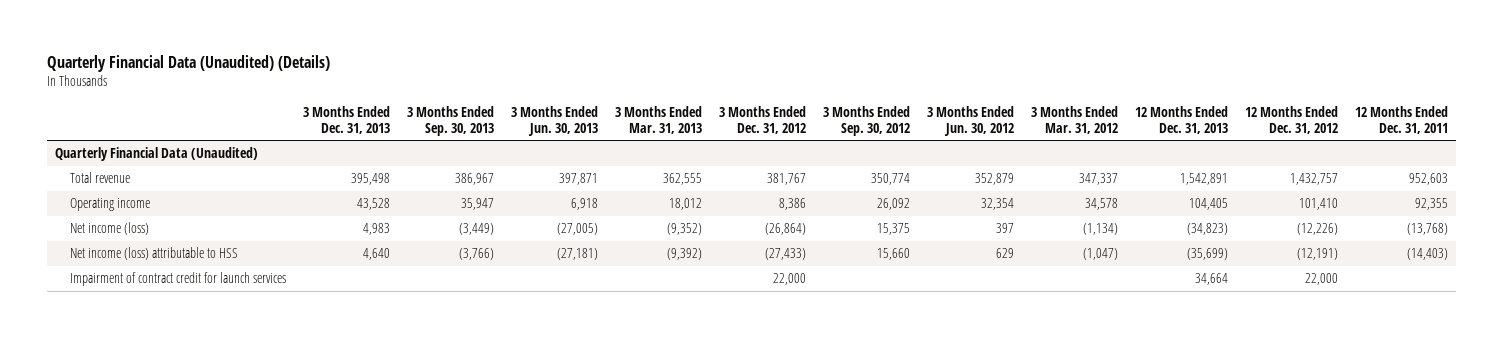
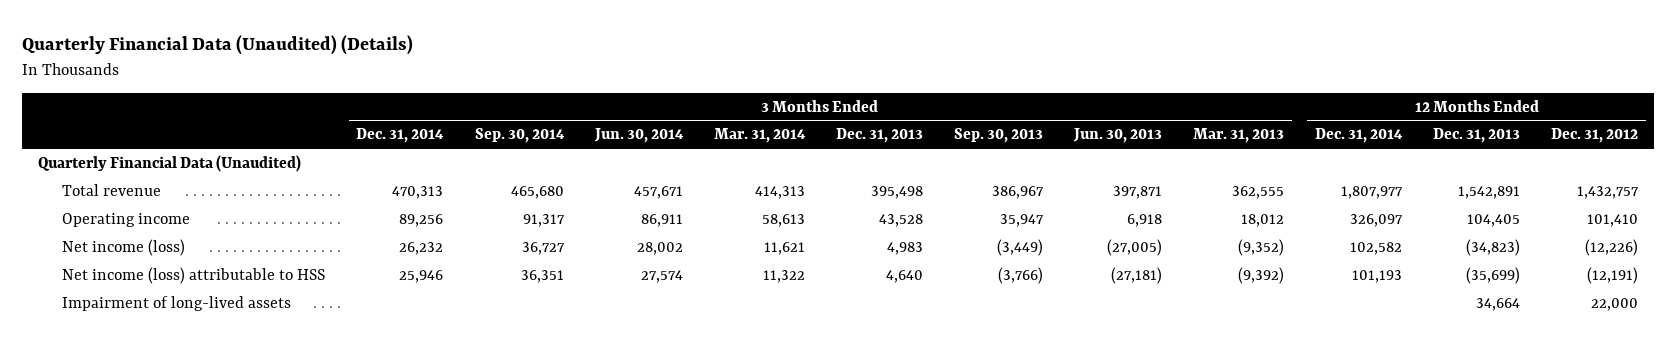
[718,105,806,134] 3 Months Ended Dec. 31, 2012 -> none
[822,105,910,136] 3 Months Ended Sep. 30, 2012 -> none
[926,105,1014,136] 3 Months Ended Jun. 30, 2012 -> none
[1030,105,1118,134] 3 Months Ended Mar. 31, 2012 -> none
[1354,105,1448,134] 12 Months Ended Dec. 31, 2011 -> none
none -> [356,128,445,144] Dec. 31, 2014
none -> [474,128,565,144] Sep. 30, 2014
none -> [593,128,684,144] Jun. 30, 2014
none -> [713,128,806,144] Mar. 31, 2014
none -> [1315,128,1404,144] Dec. 31, 2014
[69,272,286,287] Impairment of contract credit for launch services -> [62,296,292,312] Impairment of long-lived assets

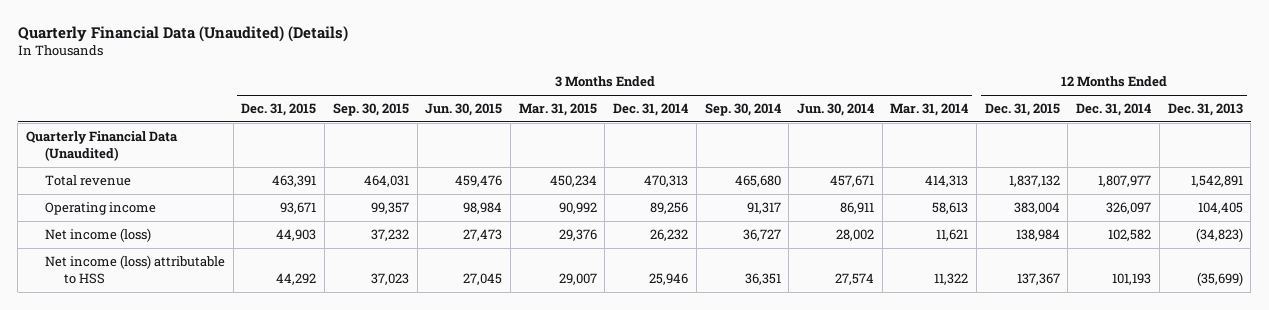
[835,128,923,144] Dec. 31, 2013 -> none
[953,128,1043,144] Sep. 30, 2013 -> none
[1072,128,1162,144] Jun. 30, 2013 -> none
[1193,128,1285,144] Mar. 31, 2013 -> none
[1551,128,1639,144] Dec. 31, 2012 -> none
none -> [241,103,317,117] Dec. 31, 2015
none -> [332,103,409,117] Sep. 30, 2015
none -> [425,103,503,117] Jun. 30, 2015
none -> [518,103,597,117] Mar. 31, 2015
none -> [984,103,1060,117] Dec. 31, 2015
[62,296,292,312] Impairment of long-lived assets -> none

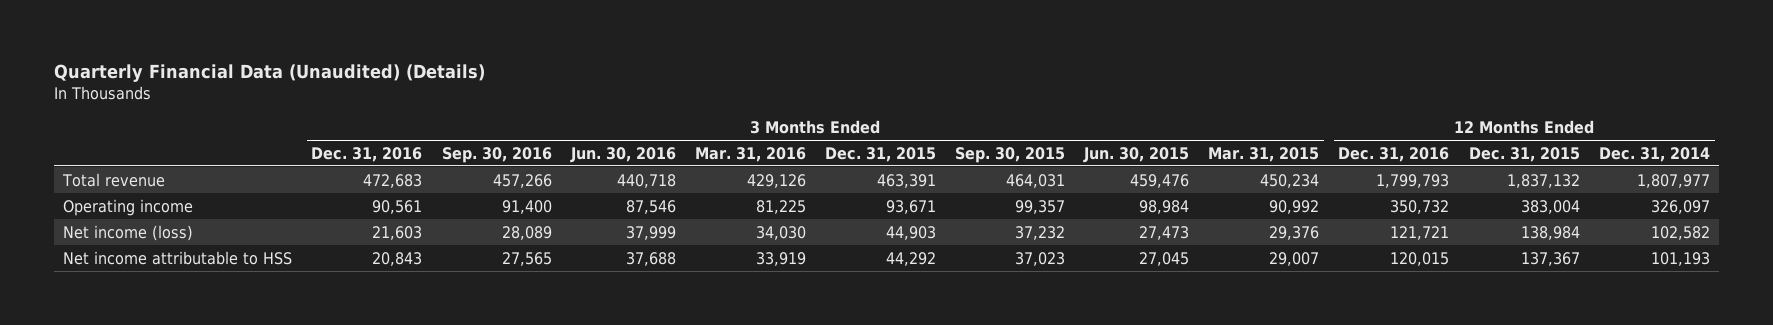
[613,103,689,117] Dec. 31, 2014 -> none
[704,103,781,117] Sep. 30, 2014 -> none
[796,103,874,117] Jun. 30, 2014 -> none
[890,103,969,117] Mar. 31, 2014 -> none
[1167,103,1243,117] Dec. 31, 2013 -> none
none -> [311,146,423,162] Dec. 31, 2016
none -> [441,146,552,163] Sep. 30, 2016
none -> [569,146,676,163] Jun. 30, 2016
none -> [694,146,806,162] Mar. 31, 2016
none -> [1338,146,1450,162] Dec. 31, 2016
[25,131,178,161] Quarterly Financial Data (Unaudited) -> none
[44,255,225,284] Net income (loss) attributable to HSS -> [63,250,293,265] Net income attributable to HSS

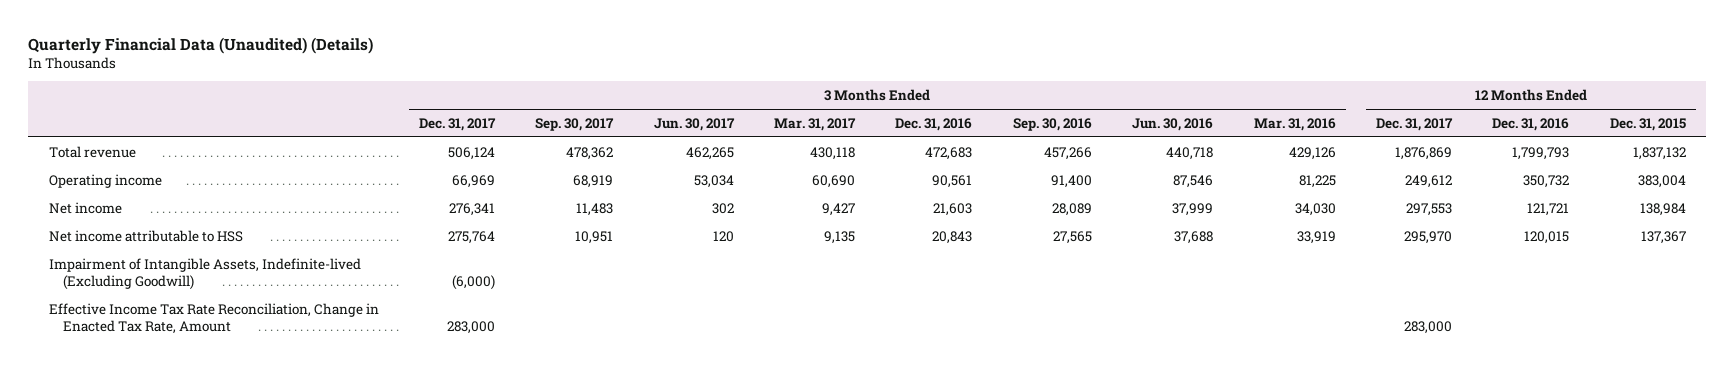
[824,146,936,162] Dec. 31, 2015 -> none
[955,146,1066,163] Sep. 30, 2015 -> none
[1083,146,1190,163] Jun. 30, 2015 -> none
[1208,146,1320,162] Mar. 31, 2015 -> none
[1598,146,1710,162] Dec. 31, 2014 -> none
none -> [418,117,496,131] Dec. 31, 2017
none -> [535,117,615,131] Sep. 30, 2017
none -> [653,117,735,131] Jun. 30, 2017
none -> [774,117,857,131] Mar. 31, 2017
none -> [1376,117,1454,131] Dec. 31, 2017
[63,224,194,241] Net income (loss) -> [48,201,122,214] Net income
none -> [48,257,361,291] Impairment of Intangible Assets, Indefinite-lived (Excluding Goodwill)
none -> [48,302,379,335] Effective Income Tax Rate Reconciliation, Change in Enacted Tax Rate, Amount

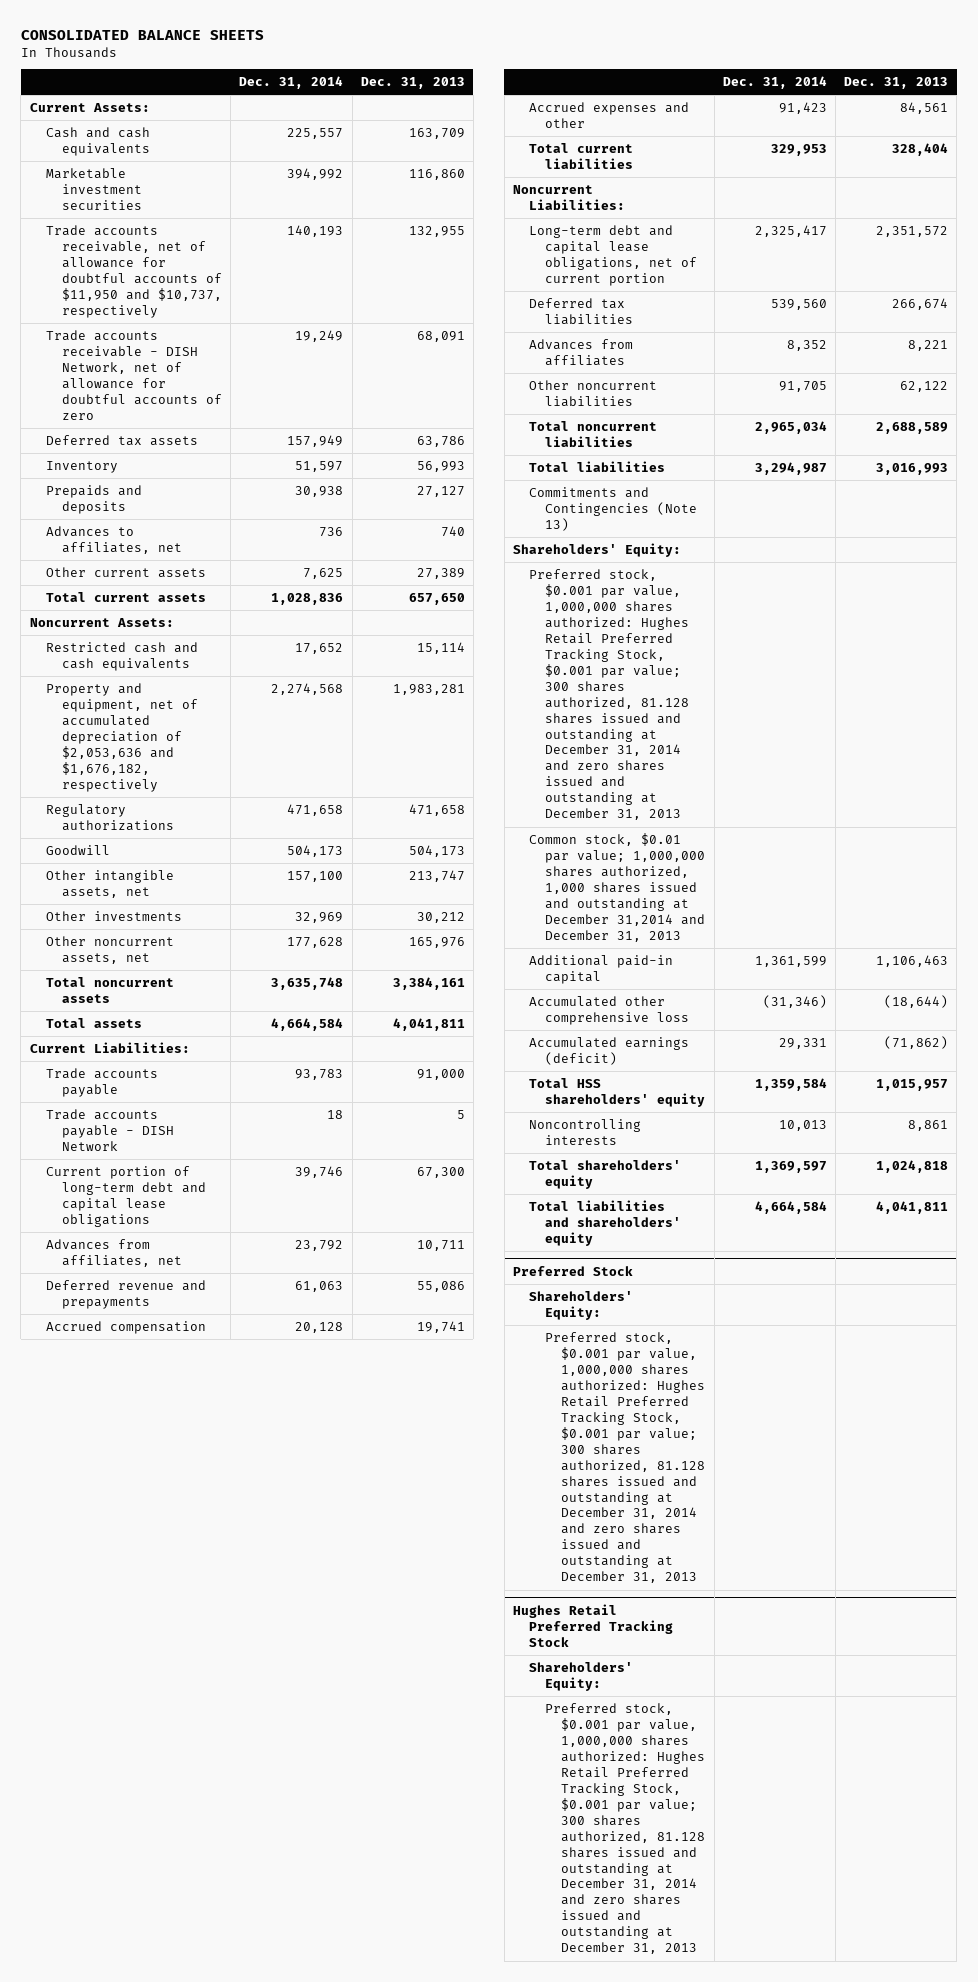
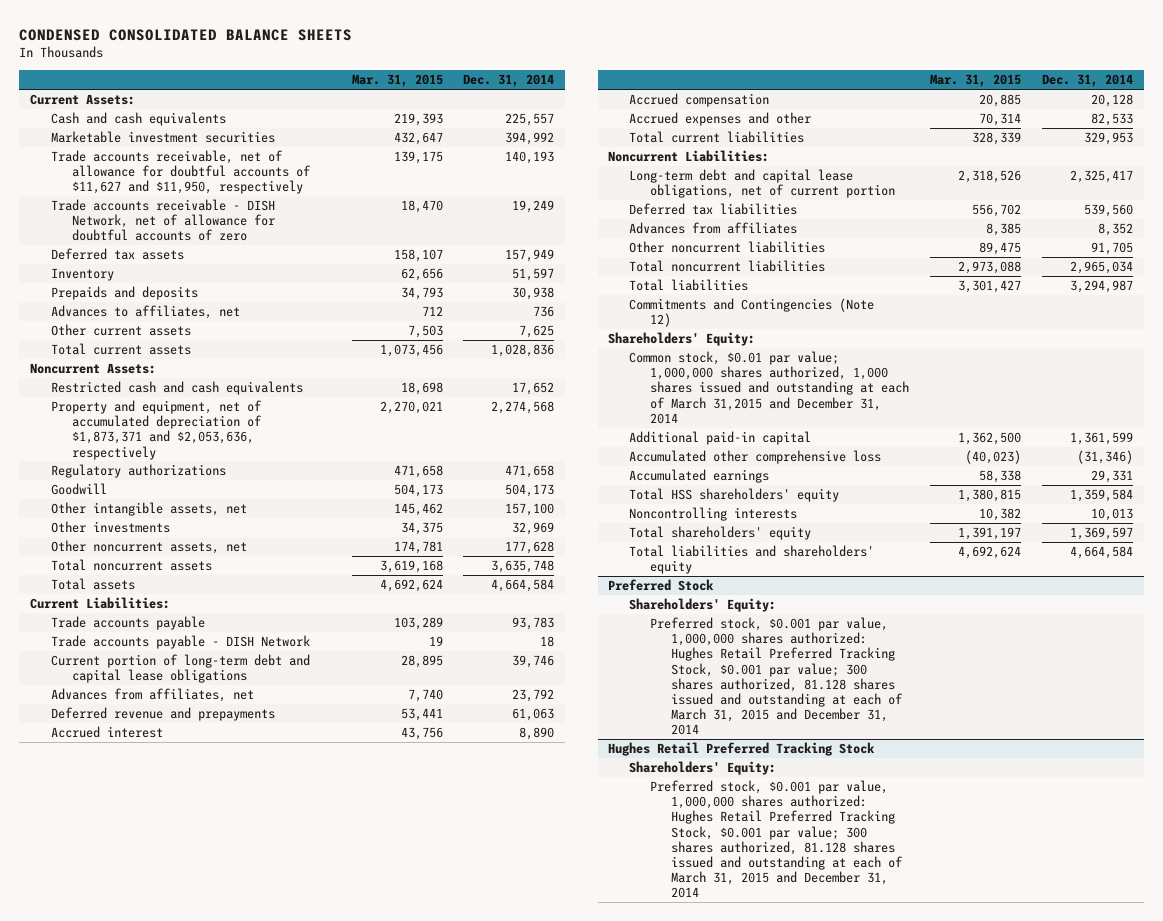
[20,29,264,40] CONSOLIDATED BALANCE SHEETS -> [19,28,353,41] CONDENSED CONSOLIDATED BALANCE SHEETS
[360,76,465,89] Dec. 31, 2013 -> none
none -> [351,74,443,88] Mar. 31, 2015
[45,225,222,318] Trade accounts receivable, net of allowance for doubtful accounts of $11,950 and $10,737, respectively -> [50,149,311,195] Trade accounts receivable, net of allowance for doubtful accounts of $11,627 and $11,950, respectively
[45,683,198,792] Property and equipment, net of accumulated depreciation of $2,053,636 and $1,676,182, respectively -> [50,399,262,460] Property and equipment, net of accumulated depreciation of $1,873,371 and $2,053,636, respectively
none -> [50,725,163,738] Accrued interest
[778,102,827,115] 91,423 -> [1091,112,1134,126] 82,533
[529,487,698,531] Commitments and Contingencies (Note 13) -> [629,297,875,328] Commitments and Contingencies (Note 12)
[529,569,690,821] Preferred stock, $0.001 par value, 1,000,000 shares authorized: Hughes Retail Preferred Tracking Stock, $0.001 par value; 300 shares authorized, 81.128 shares issued and outstanding at December 31, 2014 and zero shares issued and outstanding at December 31, 2013 -> none
[529,833,706,942] Common stock, $0.01 par value; 1,000,000 shares authorized, 1,000 shares issued and outstanding at December 31,2014 and December 31, 2013 -> [629,350,910,424] Common stock, $0.01 par value; 1,000,000 shares authorized, 1,000 shares issued and outstanding at each of March 31,2015 and December 31, 2014
[529,1037,690,1065] Accumulated earnings (deficit) -> [629,468,770,483] Accumulated earnings
[545,1332,706,1584] Preferred stock, $0.001 par value, 1,000,000 shares authorized: Hughes Retail Preferred Tracking Stock, $0.001 par value; 300 shares authorized, 81.128 shares issued and outstanding at December 31, 2014 and zero shares issued and outstanding at December 31, 2013 -> [650,616,904,736] Preferred stock, $0.001 par value, 1,000,000 shares authorized: Hughes Retail Preferred Tracking Stock, $0.001 par value; 300 shares authorized, 81.128 shares issued and outstanding at each of March 31, 2015 and December 31, 2014
[545,1703,706,1955] Preferred stock, $0.001 par value, 1,000,000 shares authorized: Hughes Retail Preferred Tracking Stock, $0.001 par value; 300 shares authorized, 81.128 shares issued and outstanding at December 31, 2014 and zero shares issued and outstanding at December 31, 2013 -> [650,779,904,899] Preferred stock, $0.001 par value, 1,000,000 shares authorized: Hughes Retail Preferred Tracking Stock, $0.001 par value; 300 shares authorized, 81.128 shares issued and outstanding at each of March 31, 2015 and December 31, 2014

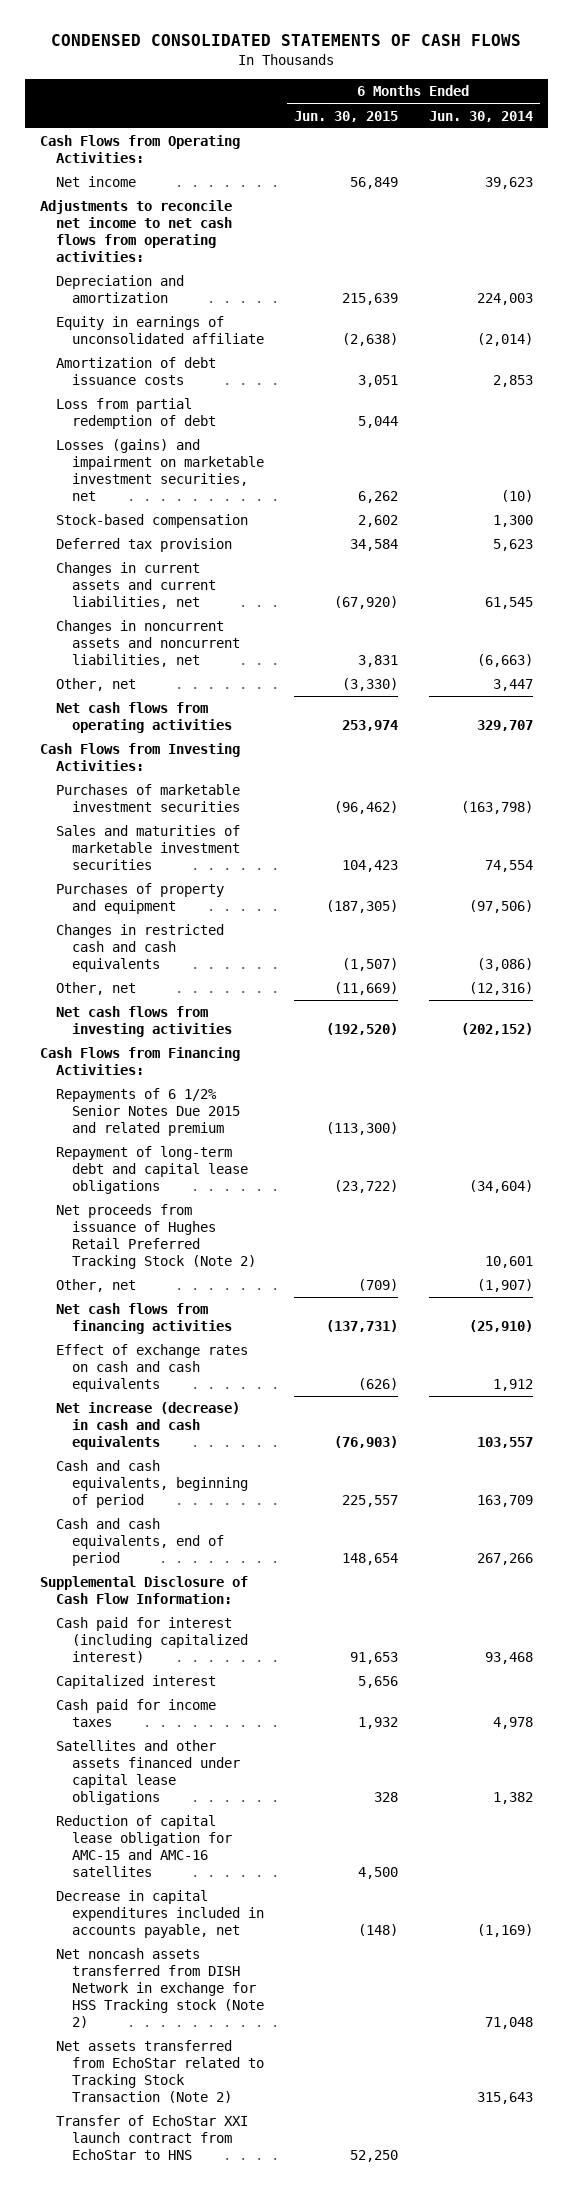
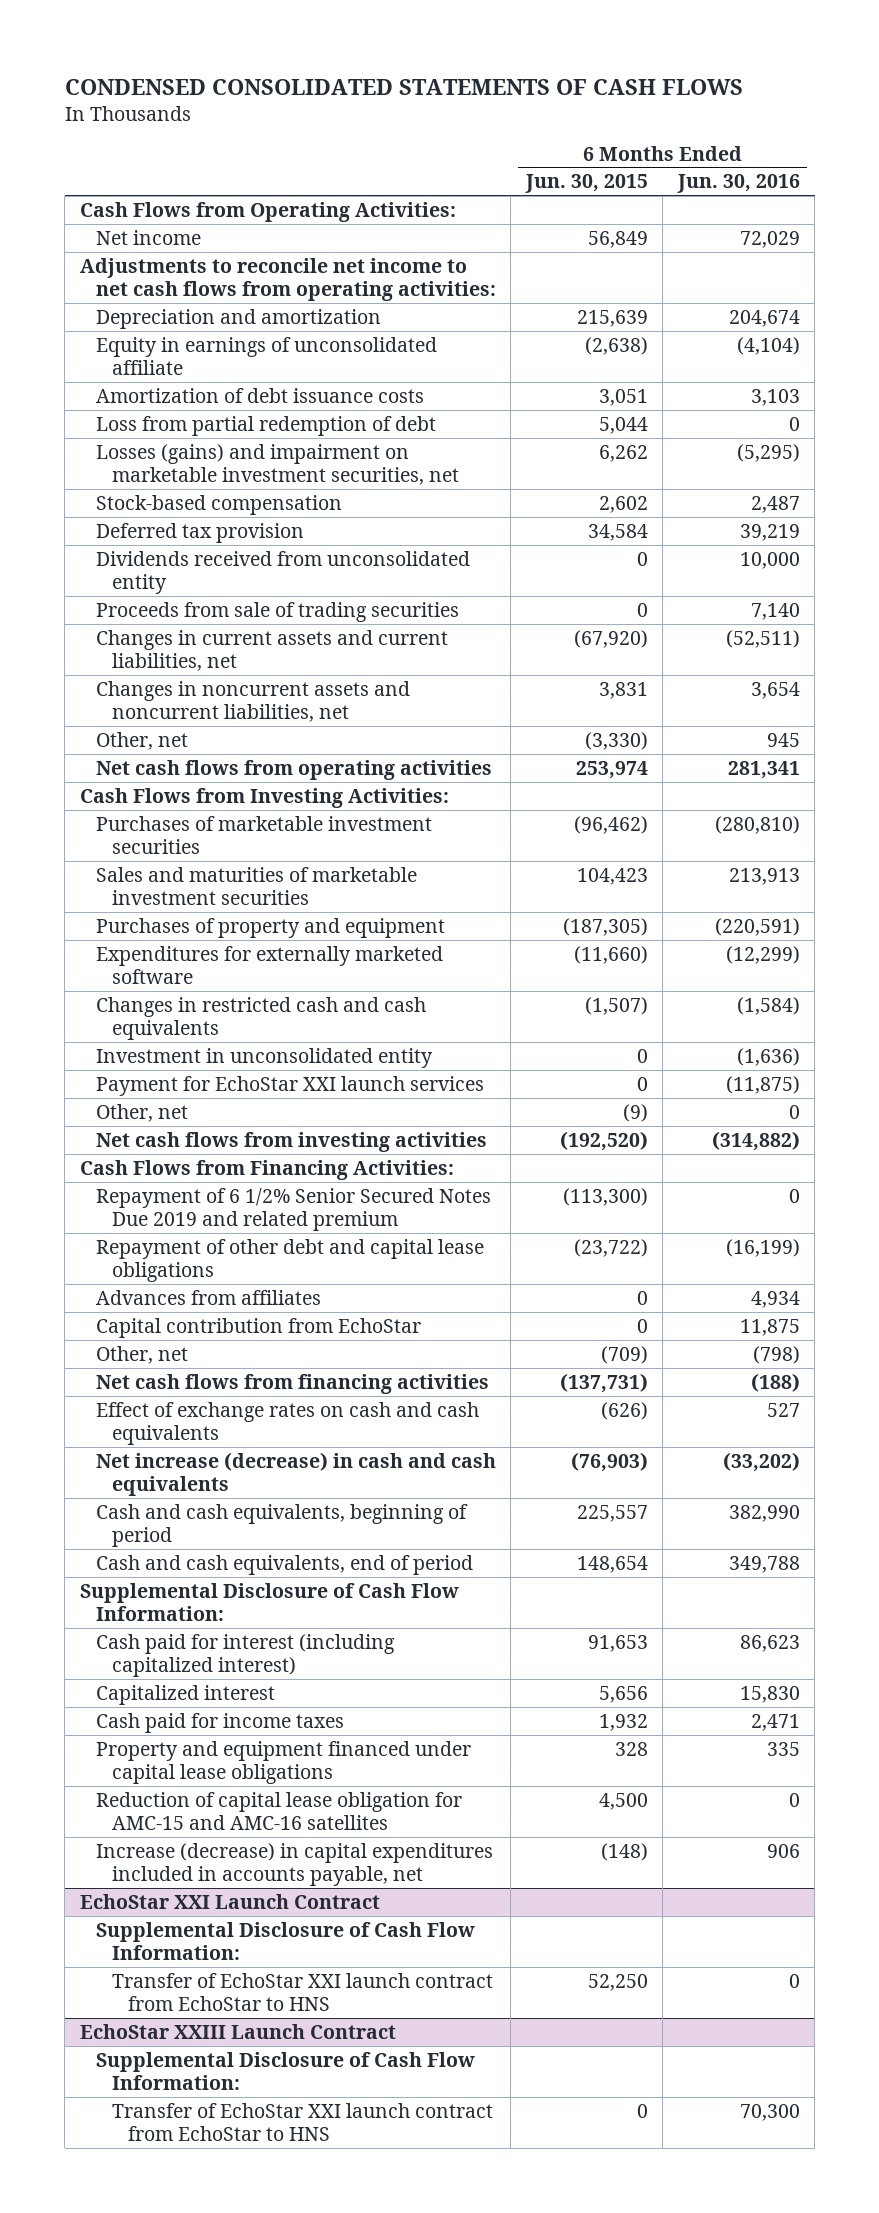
[428,110,533,122] Jun. 30, 2014 -> none
none -> [676,174,800,194] Jun. 30, 2016
none -> [95,550,470,594] Dividends received from unconsolidated entity
none -> [95,601,459,622] Proceeds from sale of trading securities
none -> [95,945,443,984] Expenditures for externally marketed software
none -> [95,1047,433,1068] Investment in unconsolidated entity
none -> [95,1075,484,1096] Payment for EchoStar XXI launch services
[334,982,399,996] (11,669) -> [622,1103,648,1122] (9)
[55,1204,256,1269] Net proceeds from issuance of Hughes Retail Preferred Tracking Stock (Note 2) -> none
[55,1088,240,1136] Repayments of 6 1/2% Senior Notes Due 2015 and related premium -> [95,1187,491,1231] Repayment of 6 1/2% Senior Secured Notes Due 2019 and related premium
[55,1146,248,1194] Repayment of long-term debt and capital lease obligations -> [95,1238,484,1282] Repayment of other debt and capital lease obligations
none -> [95,1289,321,1305] Advances from affiliates
none -> [95,1317,421,1338] Capital contribution from EchoStar
[55,1740,240,1805] Satellites and other assets financed under capital lease obligations -> [95,1740,471,1784] Property and equipment financed under capital lease obligations
[55,1948,264,2028] Net noncash assets transferred from DISH Network in exchange for HSS Tracking stock (Note 2) -> none
[55,2040,264,2103] Net assets transferred from EchoStar related to Tracking Stock Transaction (Note 2) -> none
[55,1890,264,1938] Decrease in capital expenditures included in accounts payable, net -> [95,1842,493,1886] Increase (decrease) in capital expenditures included in accounts payable, net
none -> [79,1893,380,1909] EchoStar XXI Launch Contract
none -> [95,1921,475,1960] Supplemental Disclosure of Cash Flow Information:
none -> [79,2023,396,2039] EchoStar XXIII Launch Contract
none -> [95,2051,475,2090] Supplemental Disclosure of Cash Flow Information:
none -> [112,2102,494,2141] Transfer of EchoStar XXI launch contract from EchoStar to HNS

